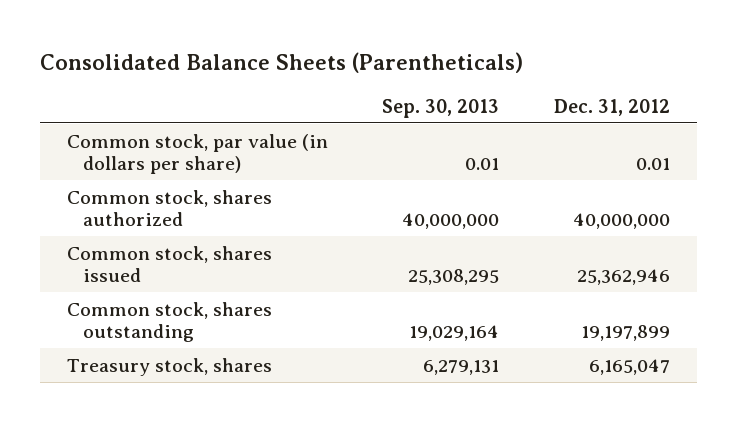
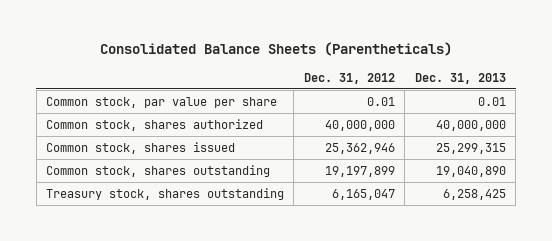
[382,98,500,118] Sep. 30, 2013 -> none
none -> [414,72,506,84] Dec. 31, 2013
[67,133,329,174] Common stock, par value (in dollars per share) -> [45,96,277,108] Common stock, par value per share
[67,357,273,376] Treasury stock, shares -> [45,187,284,200] Treasury stock, shares outstanding

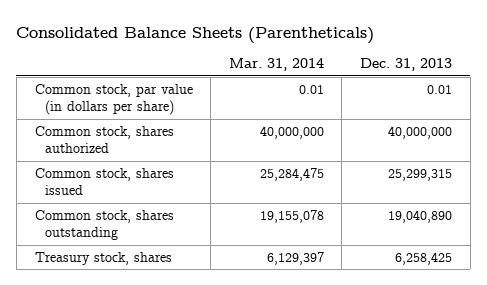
[303,72,395,84] Dec. 31, 2012 -> none
none -> [228,58,324,72] Mar. 31, 2014
[45,96,277,108] Common stock, par value per share -> [34,83,193,116] Common stock, par value (in dollars per share)
[45,187,284,200] Treasury stock, shares outstanding -> [34,251,172,265] Treasury stock, shares

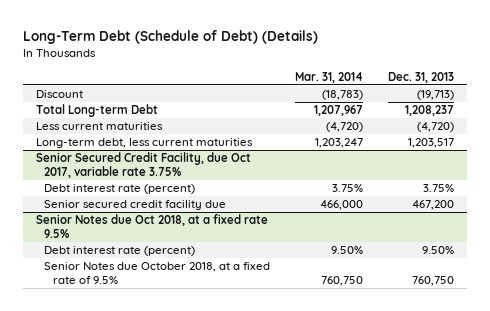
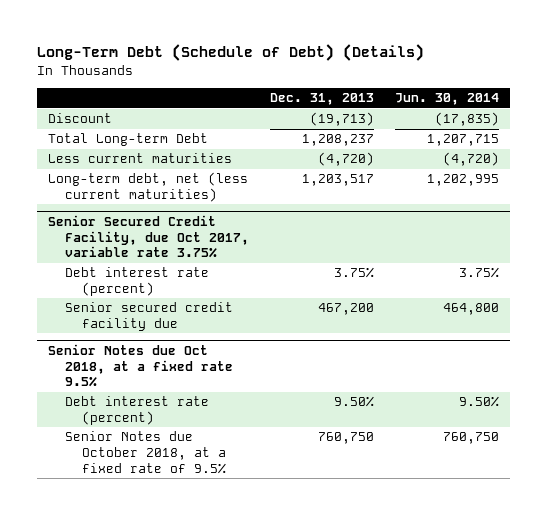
[295,71,364,83] Mar. 31, 2014 -> none
none -> [395,93,500,106] Jun. 30, 2014
[35,138,253,149] Long-term debt, less current maturities -> [48,172,249,203] Long-term debt, net (less current maturities)

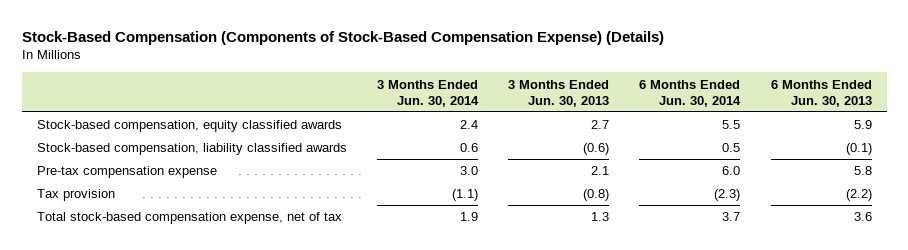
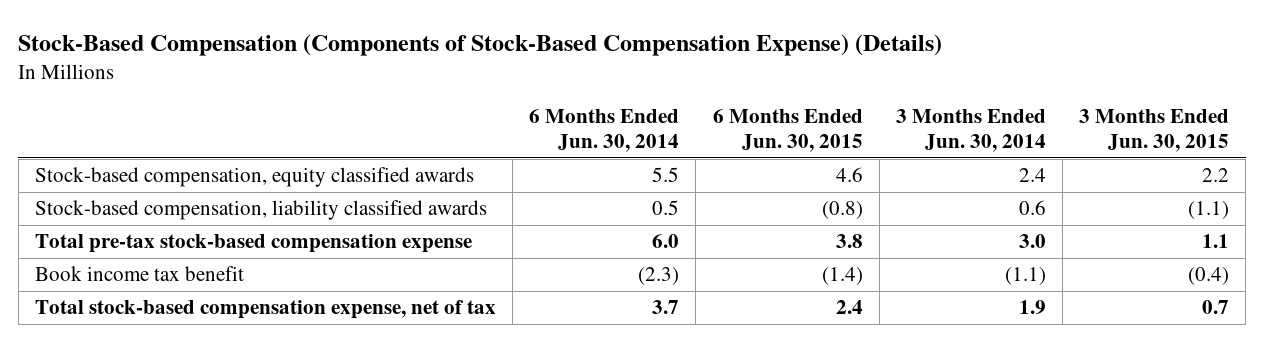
[508,79,610,107] 3 Months Ended Jun. 30, 2013 -> none
[770,79,872,107] 6 Months Ended Jun. 30, 2013 -> none
none -> [712,109,863,153] 6 Months Ended Jun. 30, 2015
none -> [1079,109,1230,153] 3 Months Ended Jun. 30, 2015
[36,166,217,179] Pre-tax compensation expense -> [35,234,473,254] Total pre-tax stock-based compensation expense
[36,189,115,202] Tax provision -> [35,266,245,282] Book income tax benefit

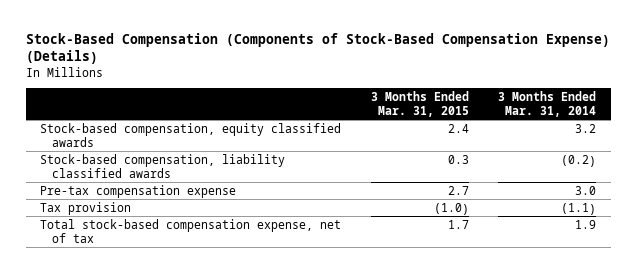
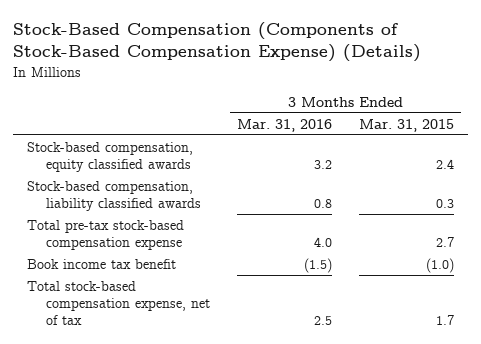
[498,90,597,117] 3 Months Ended Mar. 31, 2014 -> none
none -> [237,118,333,132] Mar. 31, 2016
[40,184,237,198] Pre-tax compensation expense -> [27,219,185,251] Total pre-tax stock-based compensation expense
[40,201,132,215] Tax provision -> [27,258,177,269] Book income tax benefit

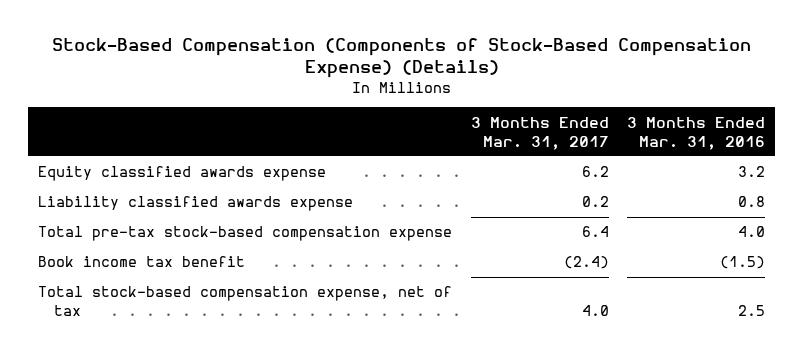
[359,118,455,132] Mar. 31, 2015 -> none
none -> [470,116,609,150] 3 Months Ended Mar. 31, 2017
[27,141,194,173] Stock-based compensation, equity classified awards -> [37,166,326,182] Equity classified awards expense
[27,180,201,212] Stock-based compensation, liability classified awards -> [37,196,353,212] Liability classified awards expense

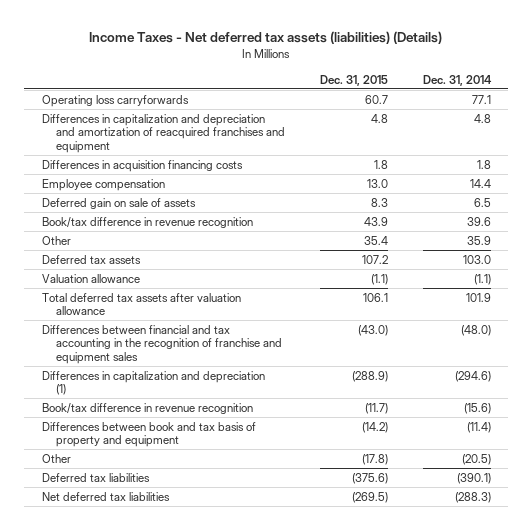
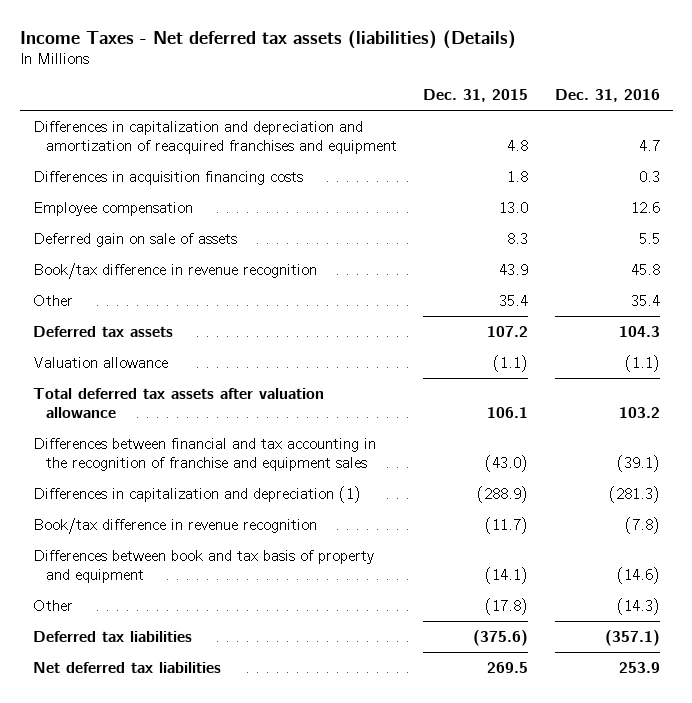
[422,74,492,86] Dec. 31, 2014 -> none
none -> [554,89,660,103] Dec. 31, 2016
[41,94,189,107] Operating loss carryforwards -> none
[362,421,389,433] (14.2) -> [485,566,529,584] (14.1)
[352,491,389,503] (269.5) -> [487,661,529,673] 269.5

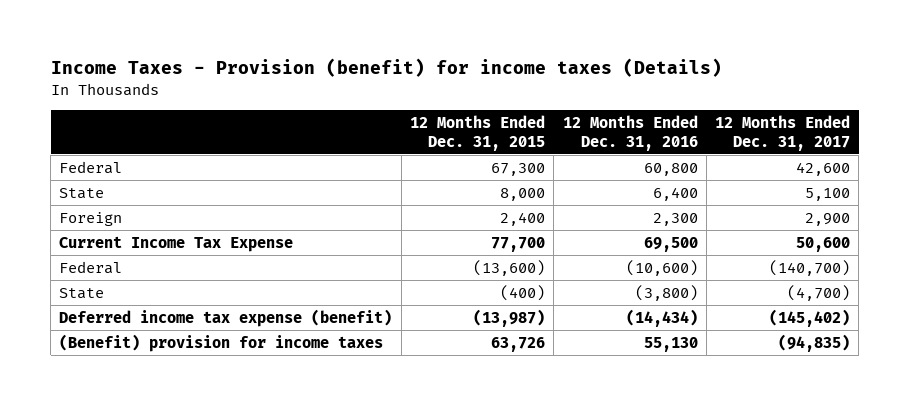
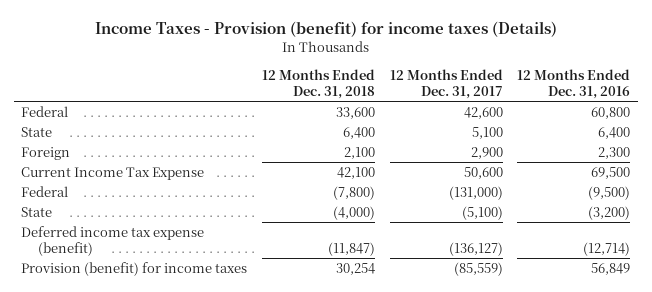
[409,114,545,151] 12 Months Ended Dec. 31, 2015 -> none
none -> [261,68,375,100] 12 Months Ended Dec. 31, 2018
[625,259,698,276] (10,600) -> [588,185,631,200] (9,500)
[769,259,851,276] (140,700) -> [448,185,503,200] (131,000)
[634,284,698,301] (3,800) -> [588,205,631,220] (3,200)
[787,284,851,301] (4,700) -> [461,205,503,220] (5,100)
[625,308,698,327] (14,434) -> [583,241,631,256] (12,714)
[769,308,851,327] (145,402) -> [448,241,503,256] (136,127)
[59,333,384,352] (Benefit) provision for income taxes -> [21,261,248,276] Provision (benefit) for income taxes
[643,336,698,352] 55,130 -> [591,262,631,275] 56,849
[778,333,851,352] (94,835) -> [453,261,503,276] (85,559)

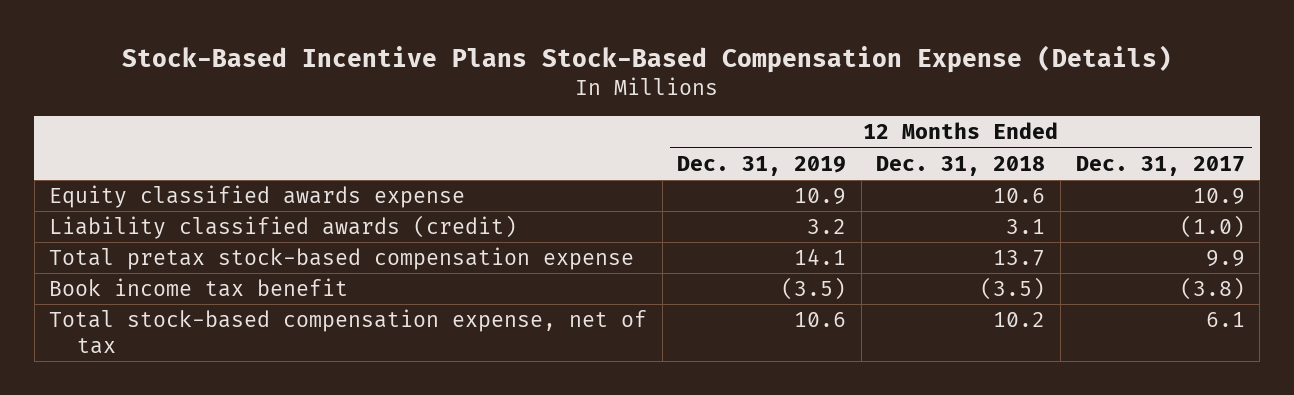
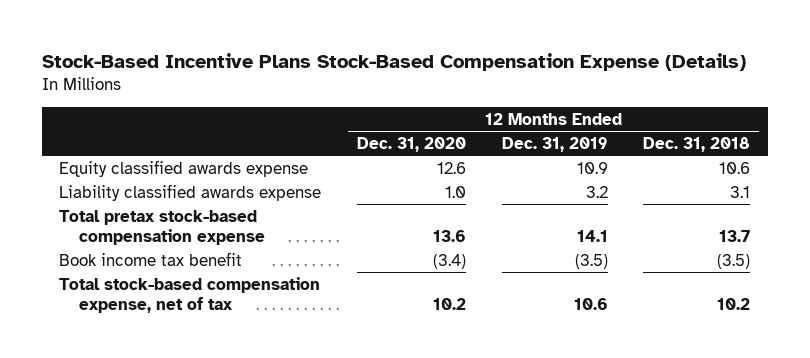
[1075,155,1245,176] Dec. 31, 2017 -> none
none -> [357,137,467,153] Dec. 31, 2020
[49,215,518,240] Liability classified awards (credit) -> [59,183,322,201] Liability classified awards expense

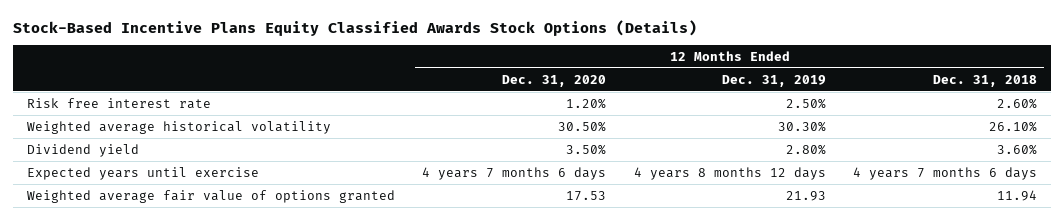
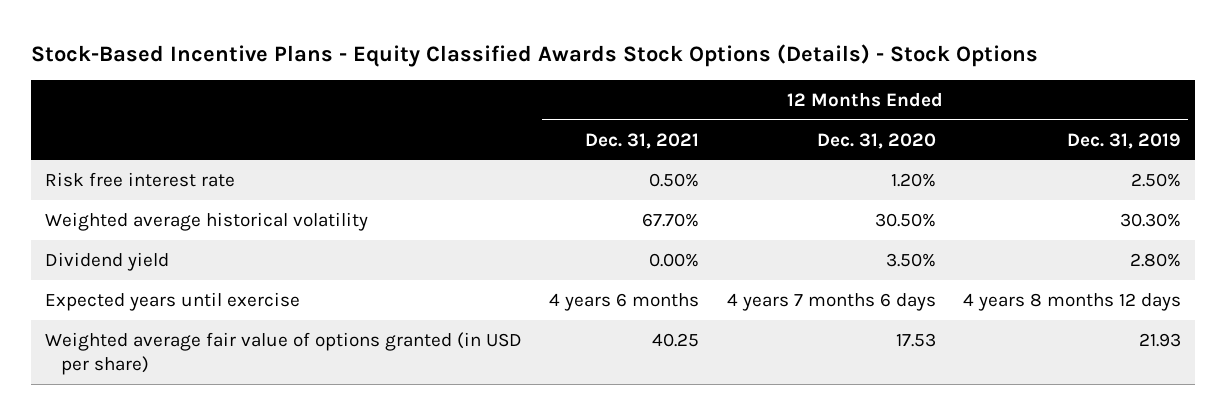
[13,19,698,36] Stock-Based Incentive Plans Equity Classified Awards Stock Options (Details) -> [30,43,1038,67] Stock-Based Incentive Plans - Equity Classified Awards Stock Options (Details) - Stock Options
[932,74,1037,87] Dec. 31, 2018 -> none
none -> [585,132,700,149] Dec. 31, 2021
[26,189,395,203] Weighted average fair value of options granted -> [44,331,522,376] Weighted average fair value of options granted (in USD per share)

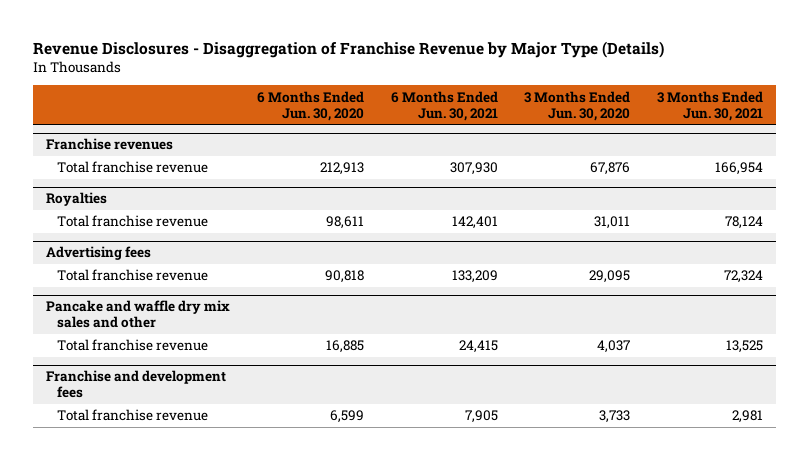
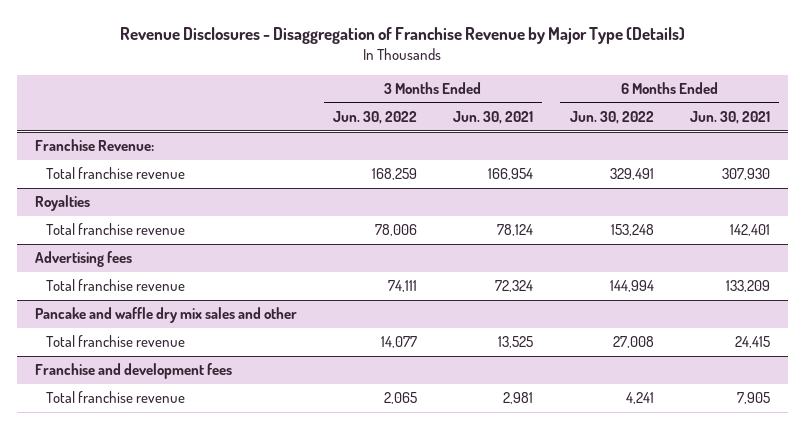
[256,90,364,121] 6 Months Ended Jun. 30, 2020 -> none
[524,90,631,121] 3 Months Ended Jun. 30, 2020 -> none
none -> [333,110,418,124] Jun. 30, 2022
none -> [569,110,654,124] Jun. 30, 2022
[46,138,174,151] Franchise revenues -> [35,139,155,152] Franchise Revenue:

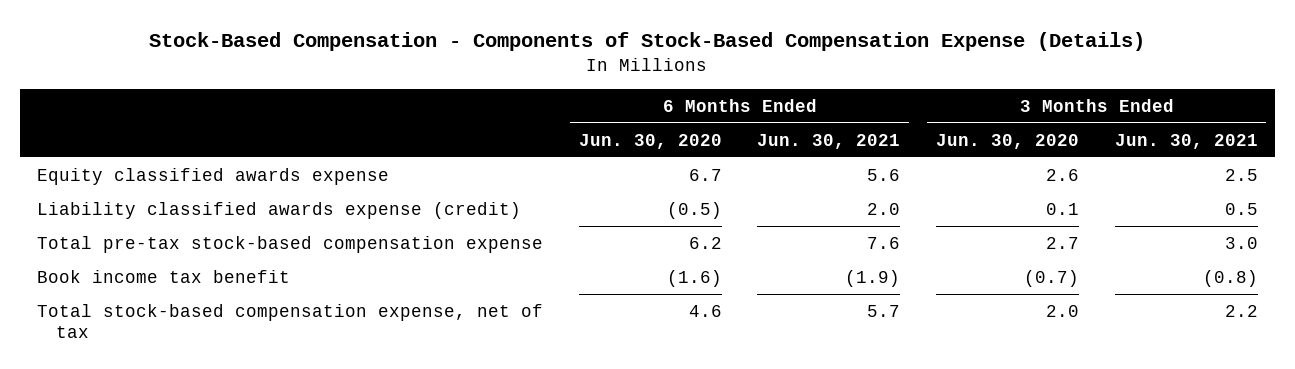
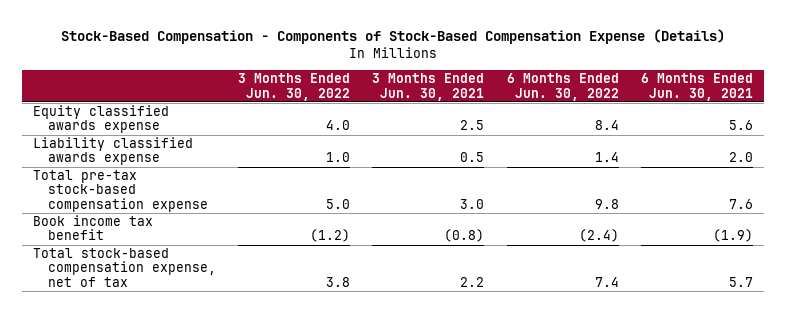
[578,133,722,149] Jun. 30, 2020 -> none
[935,133,1079,149] Jun. 30, 2020 -> none
none -> [238,73,351,101] 3 Months Ended Jun. 30, 2022
none -> [506,73,619,101] 6 Months Ended Jun. 30, 2022
[37,201,522,219] Liability classified awards expense (credit) -> [33,137,194,166] Liability classified awards expense

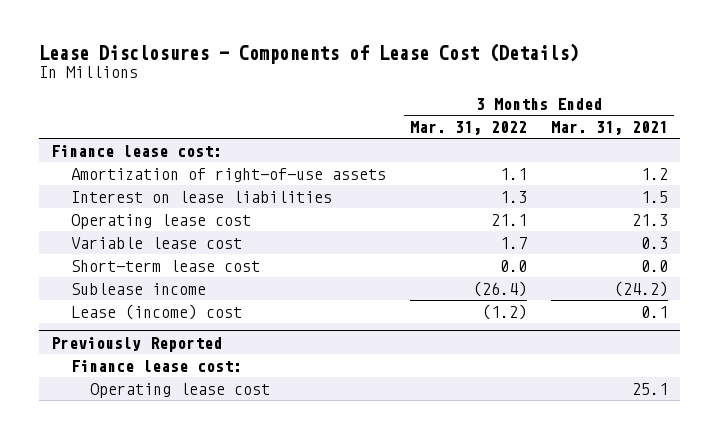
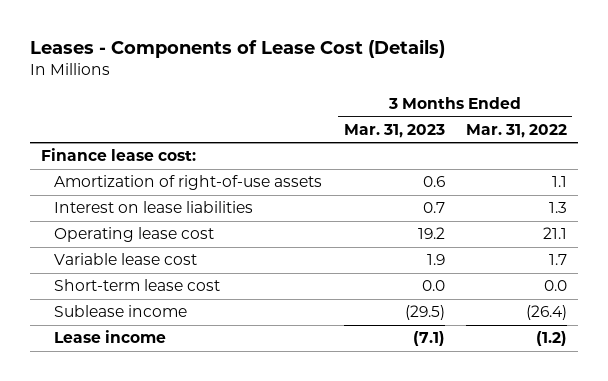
[39,43,580,65] Lease Disclosures - Components of Lease Cost (Details) -> [29,39,445,59] Leases - Components of Lease Cost (Details)
[550,120,668,135] Mar. 31, 2021 -> none
none -> [343,124,445,139] Mar. 31, 2023
[51,336,223,352] Previously Reported -> none
[70,359,242,372] Finance lease cost: -> none
[90,382,271,398] Operating lease cost -> none
[70,303,242,320] Lease (income) cost -> [53,330,166,344] Lease income

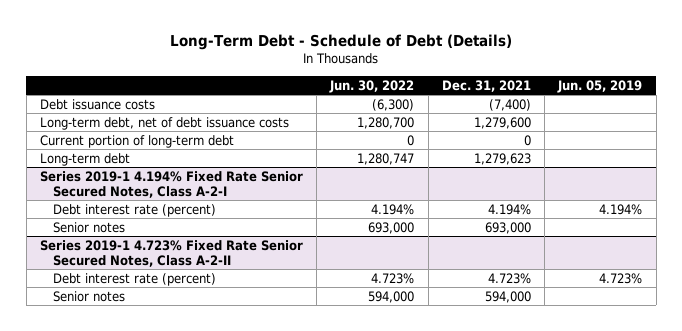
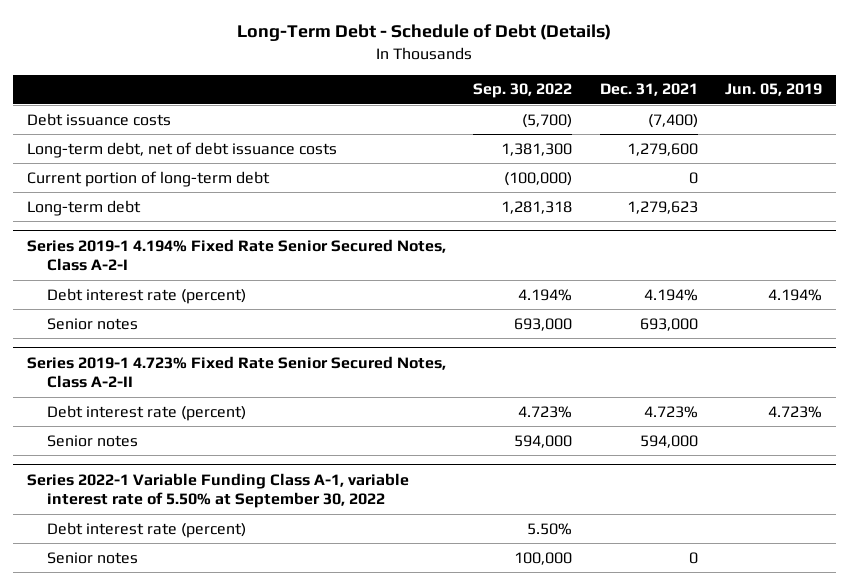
[329,79,415,93] Jun. 30, 2022 -> none
none -> [473,83,573,99] Sep. 30, 2022
none -> [26,472,409,509] Series 2022-1 Variable Funding Class A-1, variable interest rate of 5.50% at September 30, 2022
none -> [46,521,246,538] Debt interest rate (percent)
none -> [46,551,138,564] Senior notes

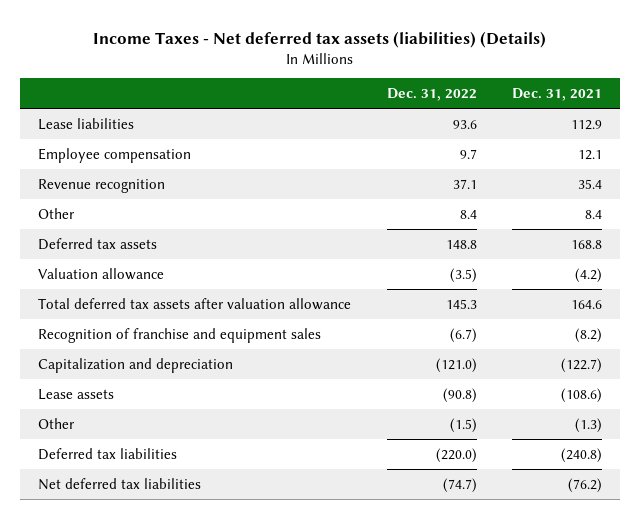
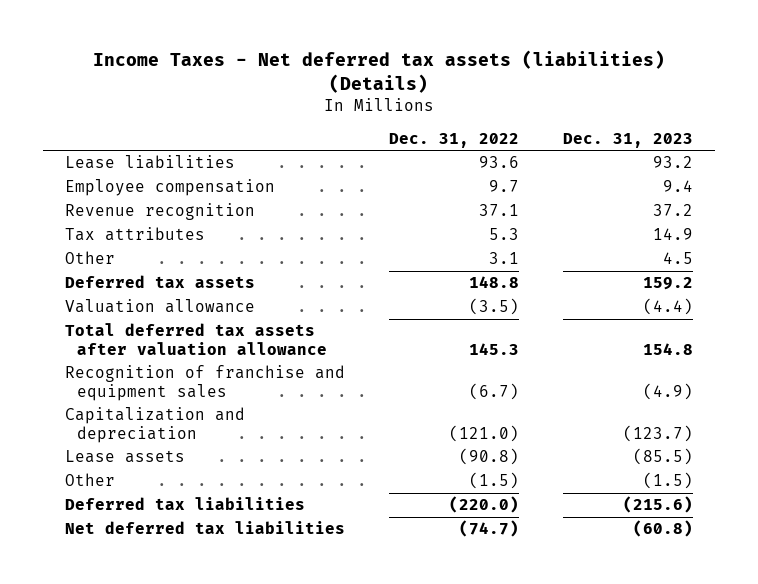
[512,88,603,102] Dec. 31, 2021 -> none
none -> [563,132,694,148] Dec. 31, 2023
none -> [64,227,205,242] Tax attributes
[459,209,477,219] 8.4 -> [488,252,519,265] 3.1

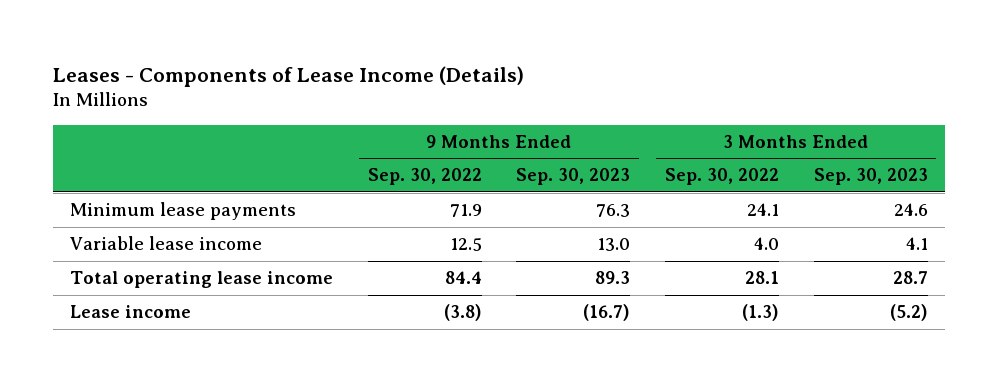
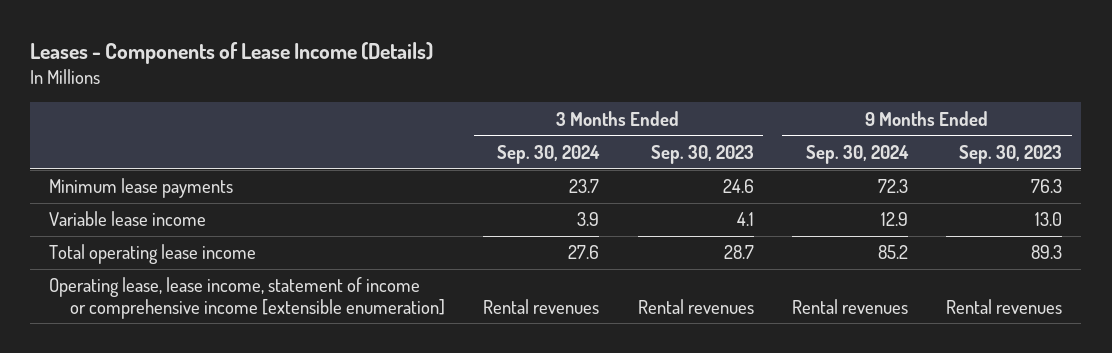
[367,168,482,186] Sep. 30, 2022 -> none
[664,168,779,186] Sep. 30, 2022 -> none
none -> [497,144,601,164] Sep. 30, 2024
none -> [805,144,909,164] Sep. 30, 2024
[70,305,192,319] Lease income -> none
none -> [49,277,445,319] Operating lease, lease income, statement of income or comprehensive income [extensible enumeration]

